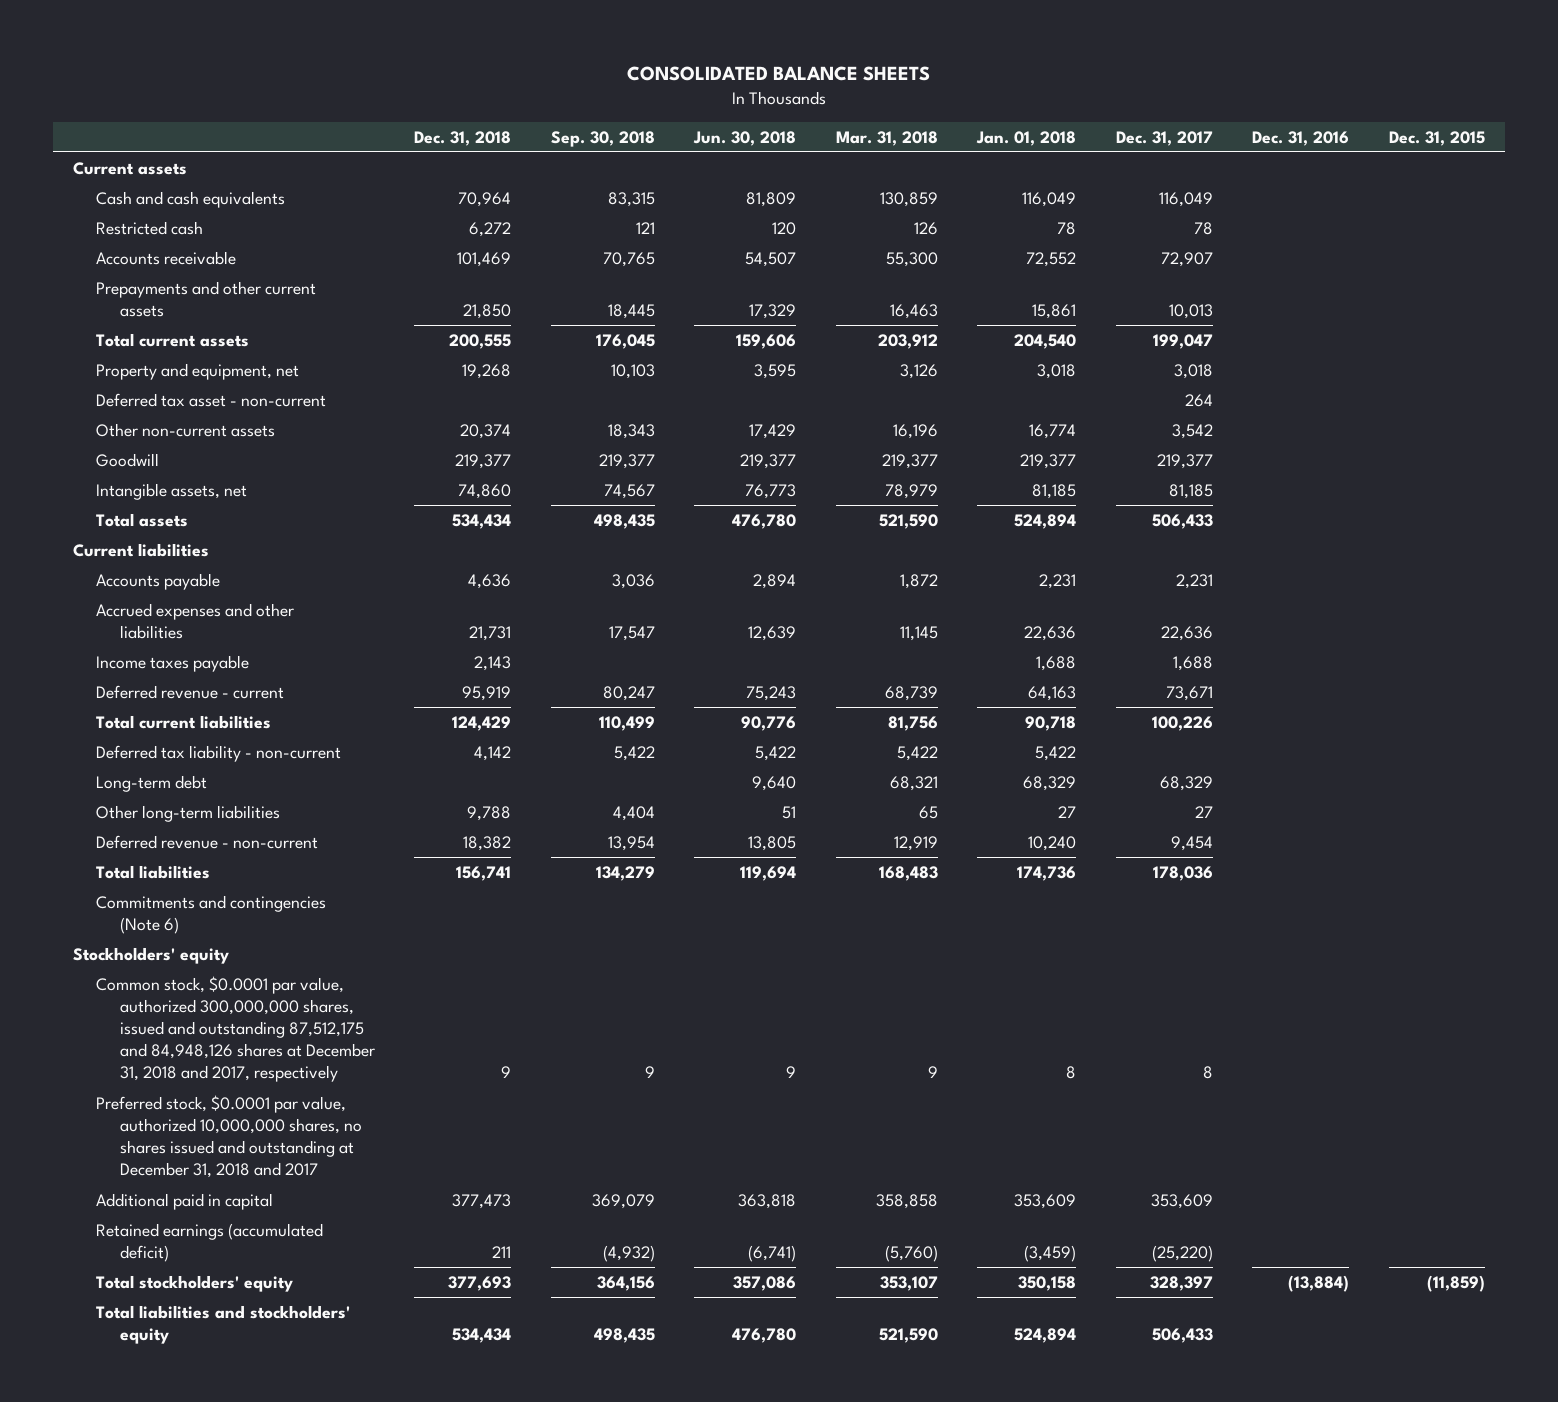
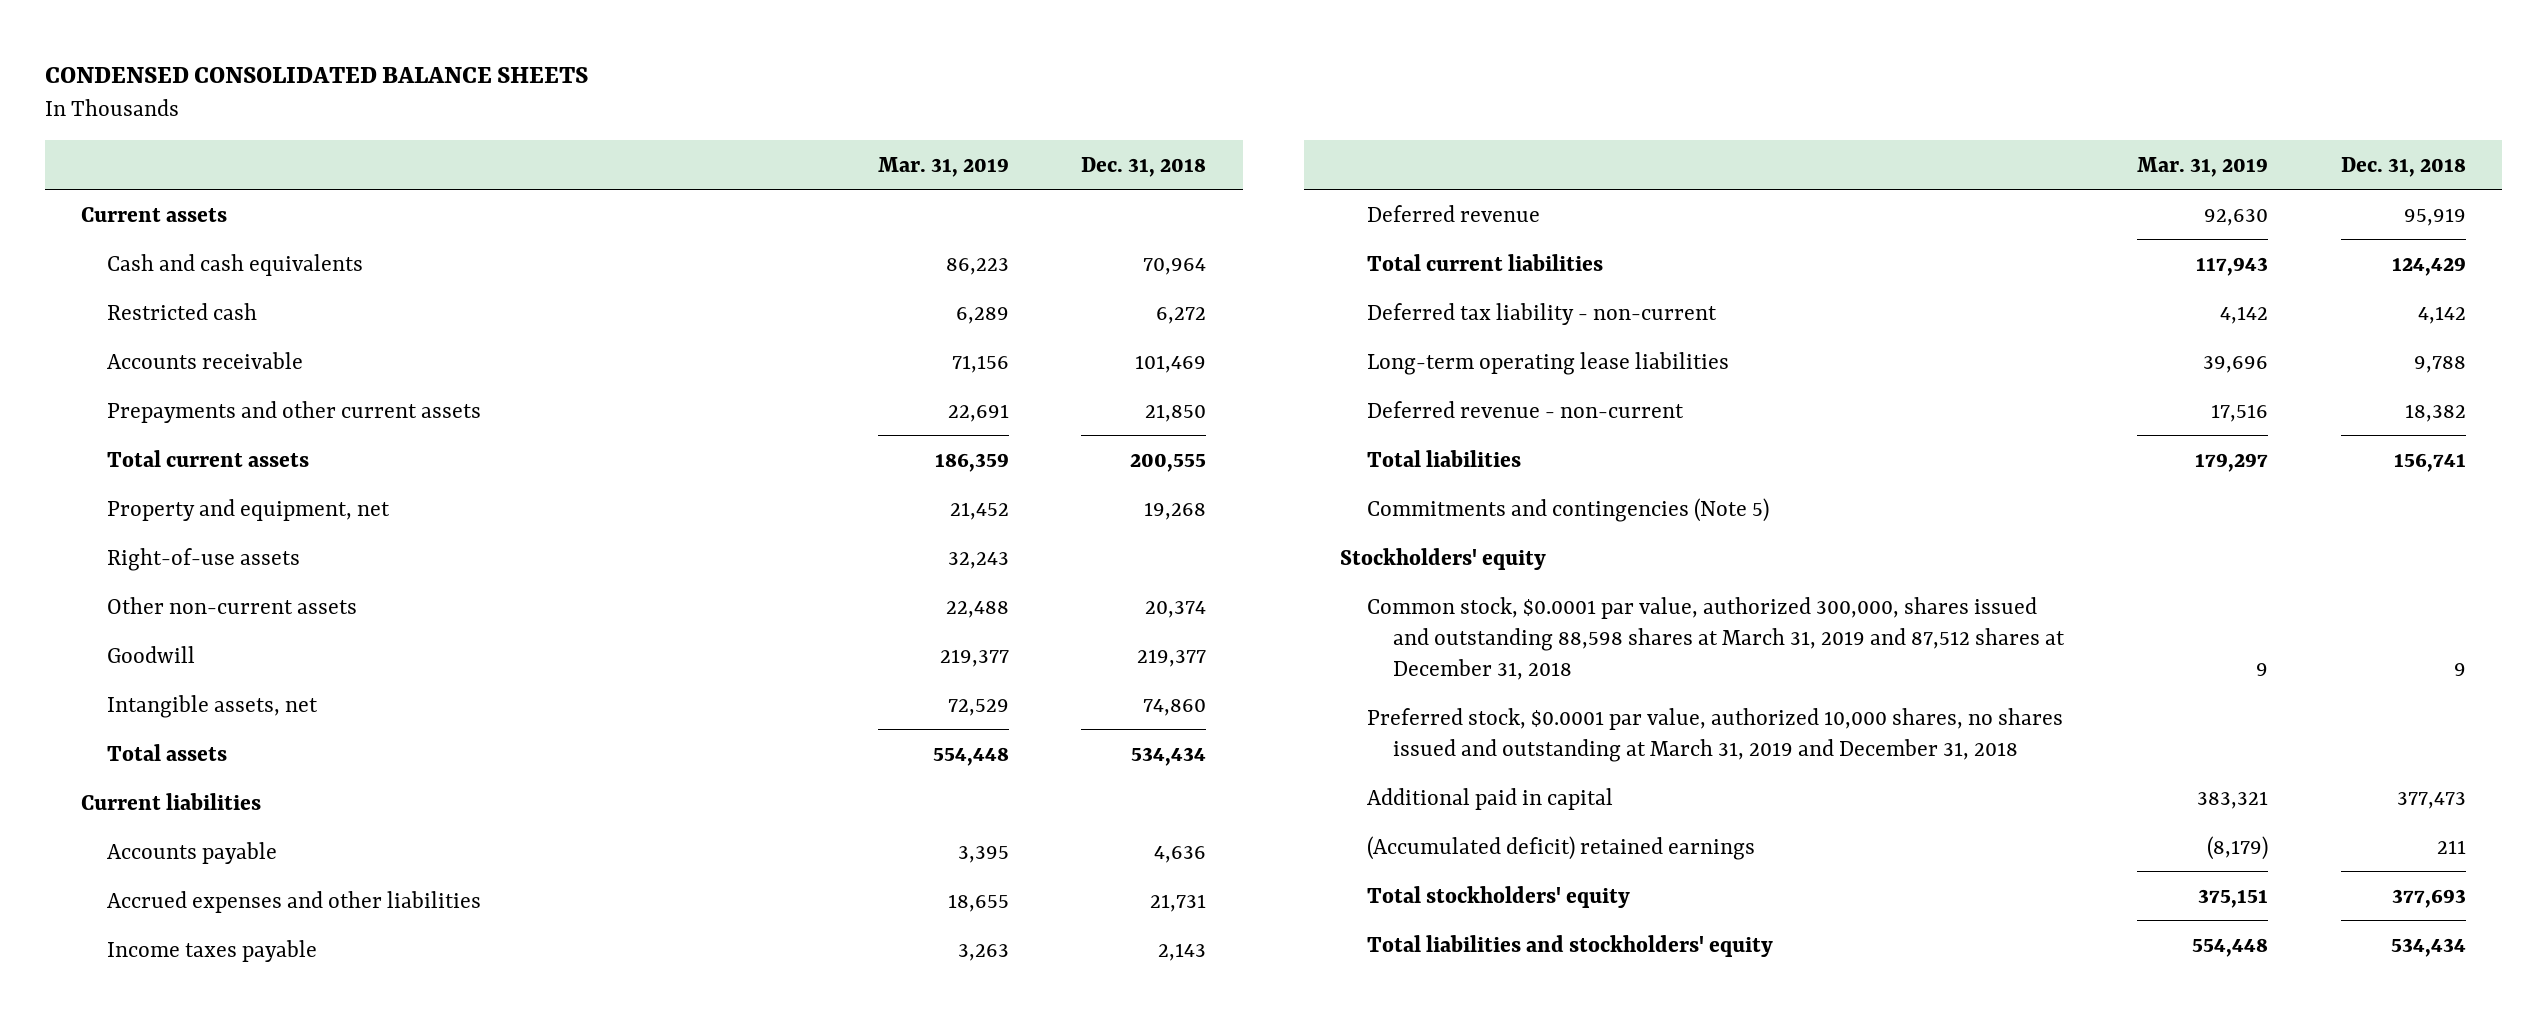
[626,66,930,82] CONSOLIDATED BALANCE SHEETS -> [44,66,588,83] CONDENSED CONSOLIDATED BALANCE SHEETS
[550,130,655,147] Sep. 30, 2018 -> none
[693,130,797,146] Jun. 30, 2018 -> none
[835,130,938,146] Mar. 31, 2018 -> none
[976,130,1077,146] Jan. 01, 2018 -> none
[1115,130,1213,146] Dec. 31, 2017 -> none
[1252,130,1350,146] Dec. 31, 2016 -> none
[1388,130,1485,146] Dec. 31, 2015 -> none
none -> [877,156,1009,177] Mar. 31, 2019
[96,392,327,407] Deferred tax asset - non-current -> none
none -> [107,547,301,571] Right-of-use assets
[96,684,285,699] Deferred revenue - current -> [1366,204,1540,222] Deferred revenue
[96,774,208,792] Long-term debt -> none
[96,804,281,822] Other long-term liabilities -> [1366,351,1729,375] Long-term operating lease liabilities
[96,894,327,935] Commitments and contingencies (Note 6) -> [1366,497,1769,522] Commitments and contingencies (Note 5)
[96,975,375,1083] Common stock, $0.0001 par value, authorized 300,000,000 shares, issued and outstanding 87,512,175 and 84,948,126 shares at December 31, 2018 and 2017, respectively -> [1366,596,2066,680] Common stock, $0.0001 par value, authorized 300,000, shares issued and outstanding 88,598 shares at March 31, 2019 and 87,512 shares at December 31, 2018
[96,1094,362,1179] Preferred stock, $0.0001 par value, authorized 10,000,000 shares, no shares issued and outstanding at December 31, 2018 and 2017 -> [1366,707,2063,762] Preferred stock, $0.0001 par value, authorized 10,000 shares, no shares issued and outstanding at March 31, 2019 and December 31, 2018
[96,1222,324,1263] Retained earnings (accumulated deficit) -> [1366,835,1755,860] (Accumulated deficit) retained earnings

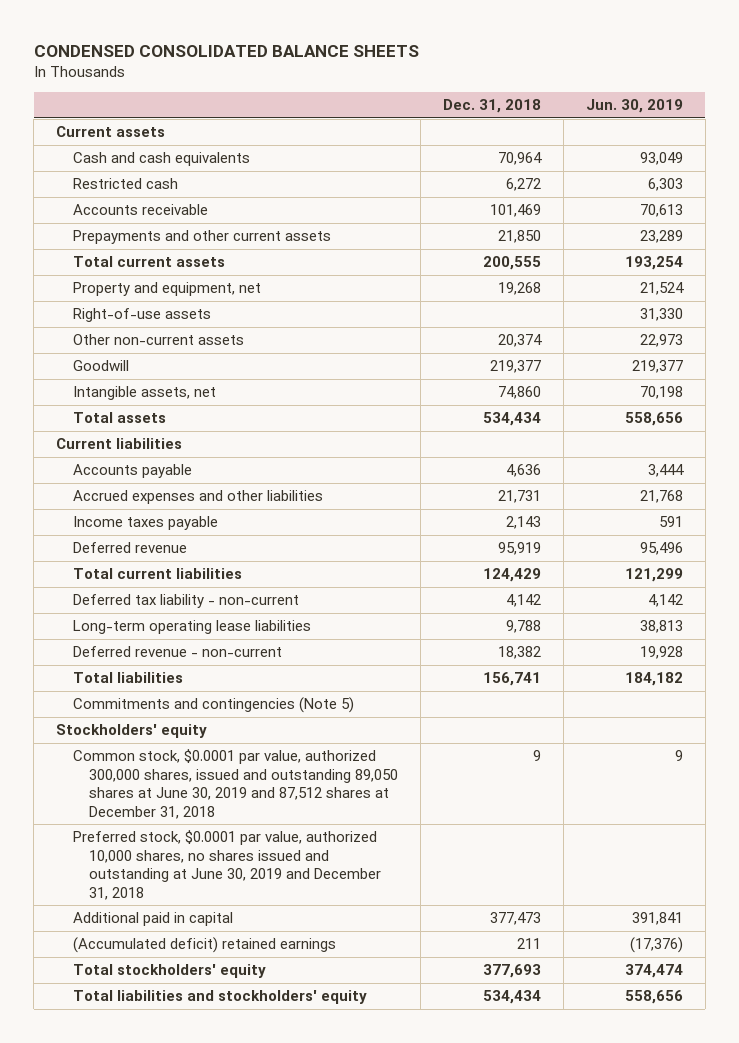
[877,156,1009,177] Mar. 31, 2019 -> none
none -> [585,99,683,114] Jun. 30, 2019
[1366,596,2066,680] Common stock, $0.0001 par value, authorized 300,000, shares issued and outstanding 88,598 shares at March 31, 2019 and 87,512 shares at December 31, 2018 -> [72,749,399,819] Common stock, $0.0001 par value, authorized 300,000 shares, issued and outstanding 89,050 shares at June 30, 2019 and 87,512 shares at December 31, 2018
[1366,707,2063,762] Preferred stock, $0.0001 par value, authorized 10,000 shares, no shares issued and outstanding at March 31, 2019 and December 31, 2018 -> [72,830,382,900] Preferred stock, $0.0001 par value, authorized 10,000 shares, no shares issued and outstanding at June 30, 2019 and December 31, 2018

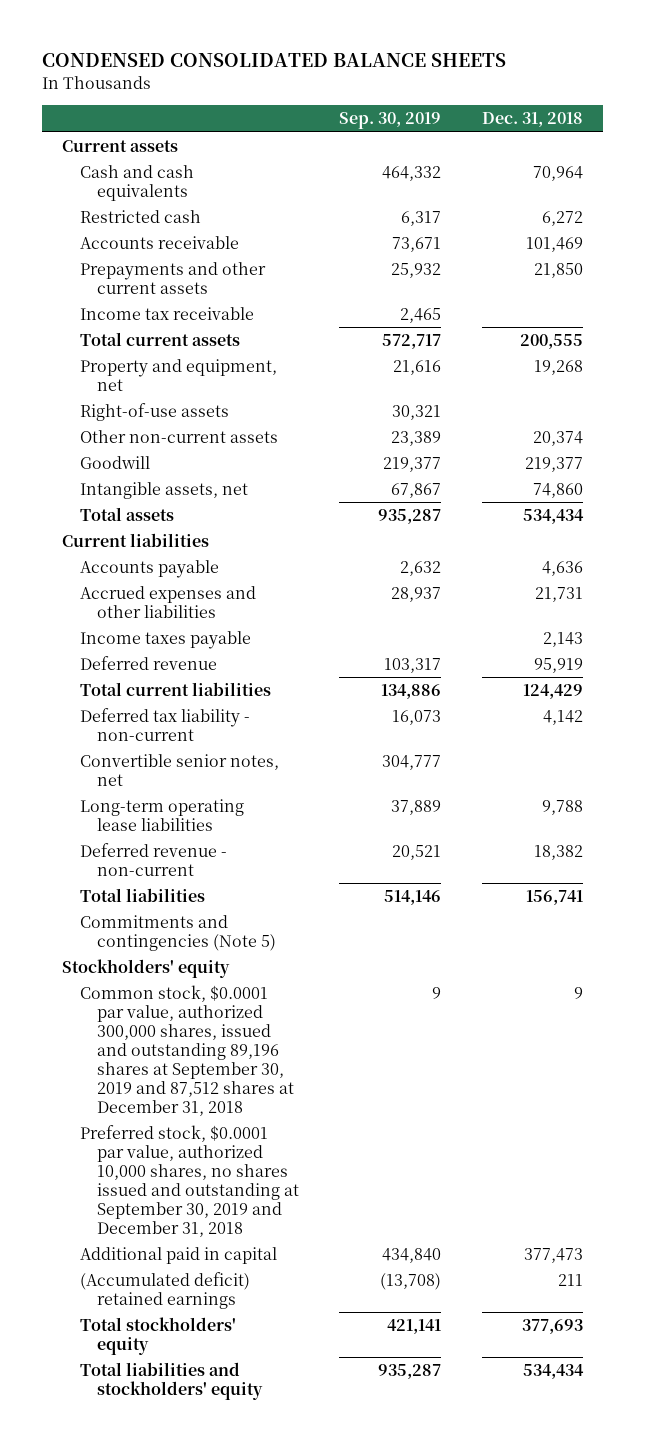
[585,99,683,114] Jun. 30, 2019 -> none
none -> [339,112,442,130] Sep. 30, 2019
none -> [79,307,254,321] Income tax receivable
none -> [79,754,279,787] Convertible senior notes, net
[72,749,399,819] Common stock, $0.0001 par value, authorized 300,000 shares, issued and outstanding 89,050 shares at June 30, 2019 and 87,512 shares at December 31, 2018 -> [79,985,294,1117] Common stock, $0.0001 par value, authorized 300,000 shares, issued and outstanding 89,196 shares at September 30, 2019 and 87,512 shares at December 31, 2018
[72,830,382,900] Preferred stock, $0.0001 par value, authorized 10,000 shares, no shares issued and outstanding at June 30, 2019 and December 31, 2018 -> [79,1125,299,1238] Preferred stock, $0.0001 par value, authorized 10,000 shares, no shares issued and outstanding at September 30, 2019 and December 31, 2018

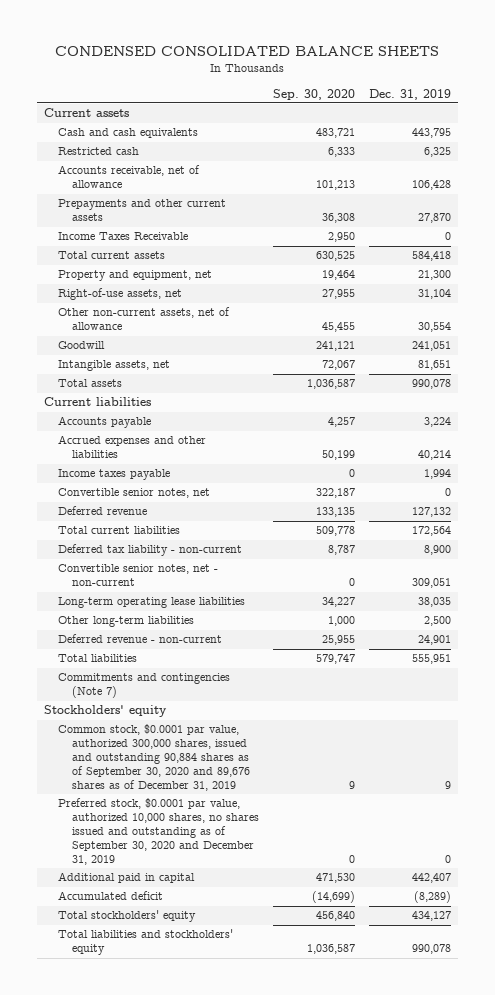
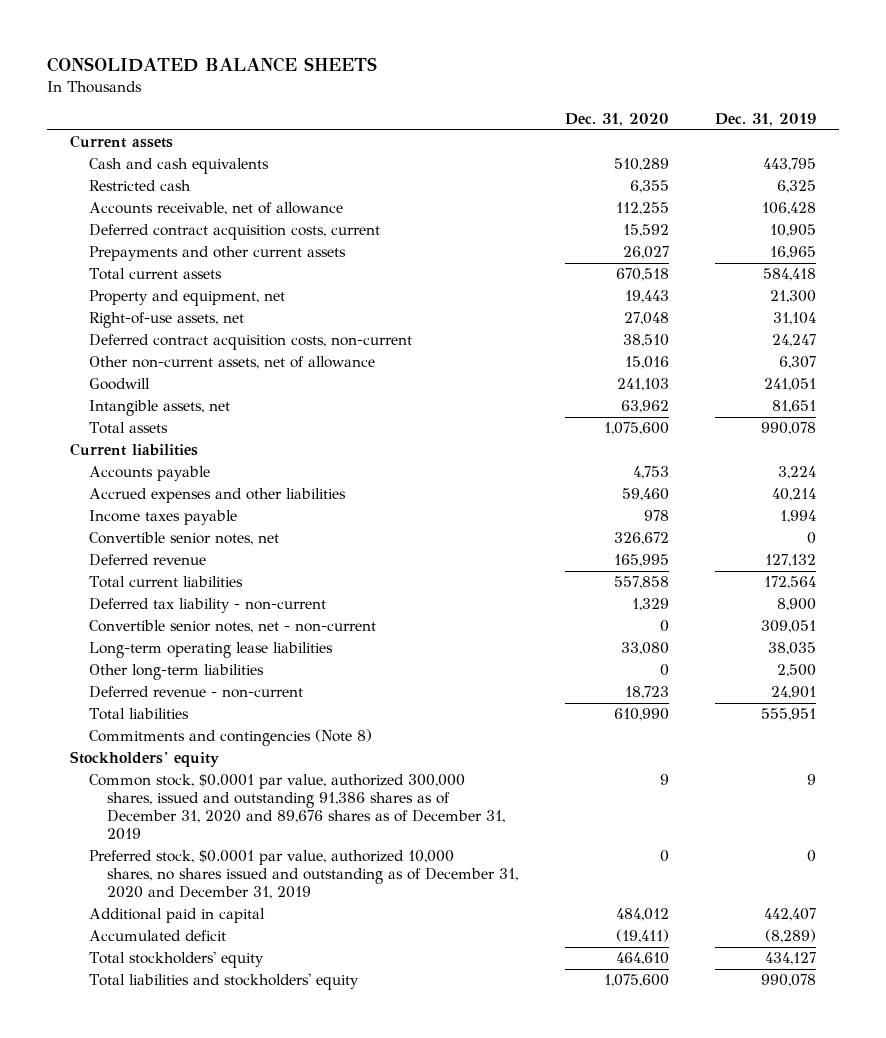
[55,45,440,56] CONDENSED CONSOLIDATED BALANCE SHEETS -> [47,57,378,73] CONSOLIDATED BALANCE SHEETS
[272,88,355,100] Sep. 30, 2020 -> none
none -> [564,113,669,127] Dec. 31, 2020
[58,232,189,241] Income Taxes Receivable -> none
none -> [88,224,380,241] Deferred contract acquisition costs, current
[417,213,451,224] 27,870 -> [769,246,816,260] 16,965
none -> [88,334,412,351] Deferred contract acquisition costs, non-current
[417,322,451,333] 30,554 -> [778,356,816,370] 6,307
[58,673,231,699] Commitments and contingencies (Note 7) -> [88,729,372,747] Commitments and contingencies (Note 8)
[58,724,251,792] Common stock, $0.0001 par value, authorized 300,000 shares, issued and outstanding 90,884 shares as of September 30, 2020 and 89,676 shares as of December 31, 2019 -> [88,774,506,840] Common stock, $0.0001 par value, authorized 300,000 shares, issued and outstanding 91,386 shares as of December 31, 2020 and 89,676 shares as of December 31, 2019
[58,798,260,866] Preferred stock, $0.0001 par value, authorized 10,000 shares, no shares issued and outstanding as of September 30, 2020 and December 31, 2019 -> [88,850,519,900] Preferred stock, $0.0001 par value, authorized 10,000 shares, no shares issued and outstanding as of December 31, 2020 and December 31, 2019

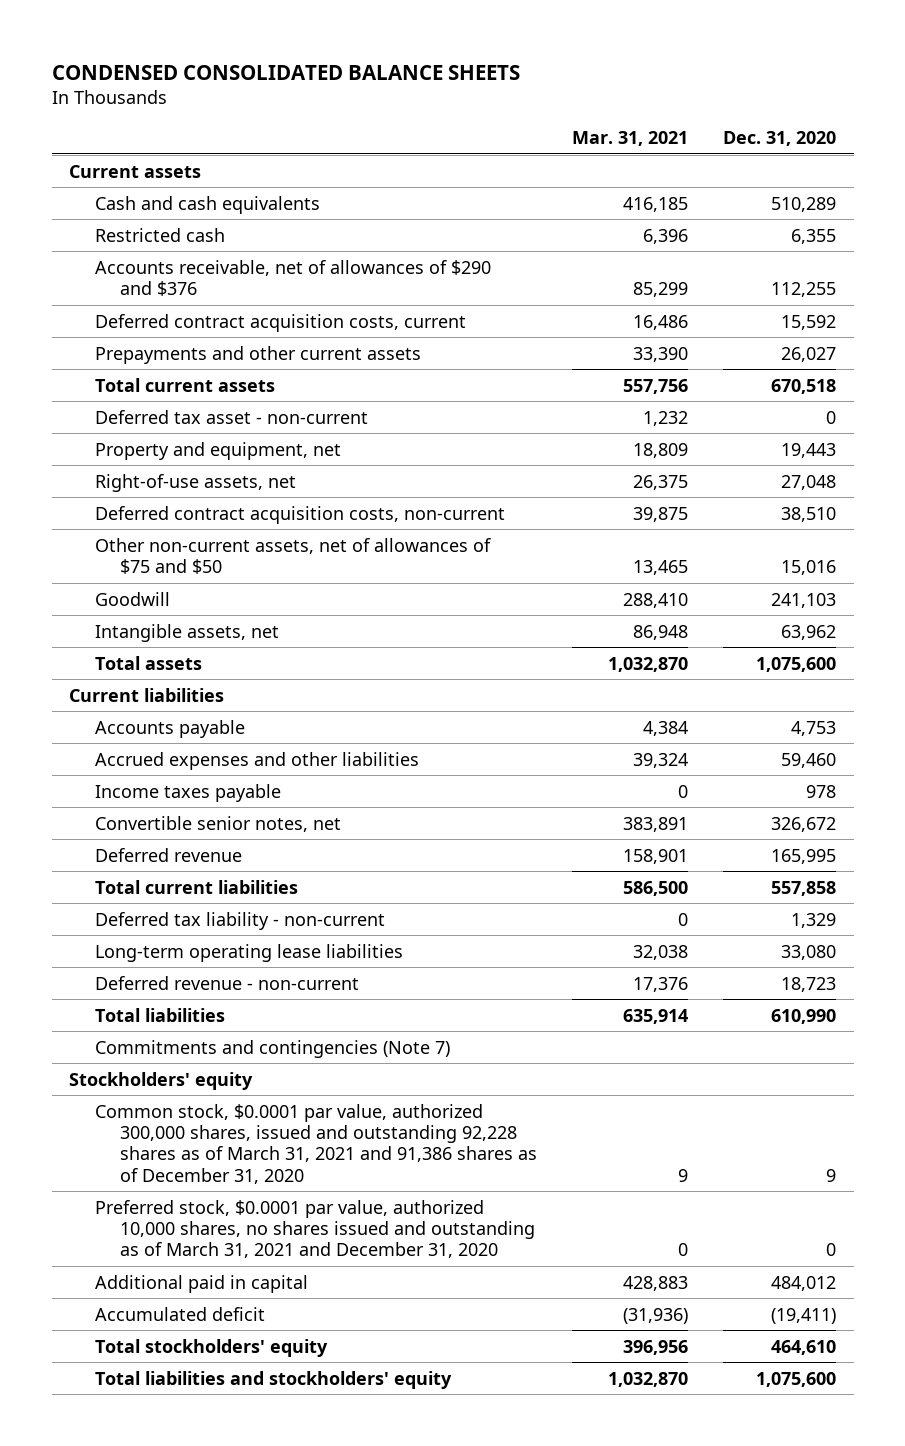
[47,57,378,73] CONSOLIDATED BALANCE SHEETS -> [51,64,520,80] CONDENSED CONSOLIDATED BALANCE SHEETS
[714,113,816,127] Dec. 31, 2019 -> none
none -> [572,131,689,147] Mar. 31, 2021
[88,202,343,216] Accounts receivable, net of allowance -> [94,259,491,296] Accounts receivable, net of allowances of $290 and $376
none -> [94,409,368,424] Deferred tax asset - non-current
[88,356,375,370] Other non-current assets, net of allowance -> [94,537,491,574] Other non-current assets, net of allowances of $75 and $50
[88,620,376,634] Convertible senior notes, net - non-current -> none
[88,664,264,681] Other long-term liabilities -> none
[88,729,372,747] Commitments and contingencies (Note 8) -> [94,1039,450,1058] Commitments and contingencies (Note 7)
[88,774,506,840] Common stock, $0.0001 par value, authorized 300,000 shares, issued and outstanding 91,386 shares as of December 31, 2020 and 89,676 shares as of December 31, 2019 -> [94,1103,538,1184] Common stock, $0.0001 par value, authorized 300,000 shares, issued and outstanding 92,228 shares as of March 31, 2021 and 91,386 shares as of December 31, 2020
[88,850,519,900] Preferred stock, $0.0001 par value, authorized 10,000 shares, no shares issued and outstanding as of December 31, 2020 and December 31, 2019 -> [94,1199,536,1259] Preferred stock, $0.0001 par value, authorized 10,000 shares, no shares issued and outstanding as of March 31, 2021 and December 31, 2020

